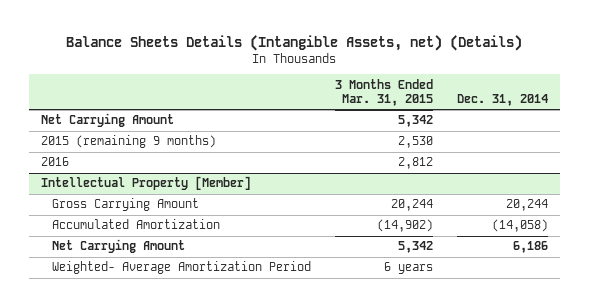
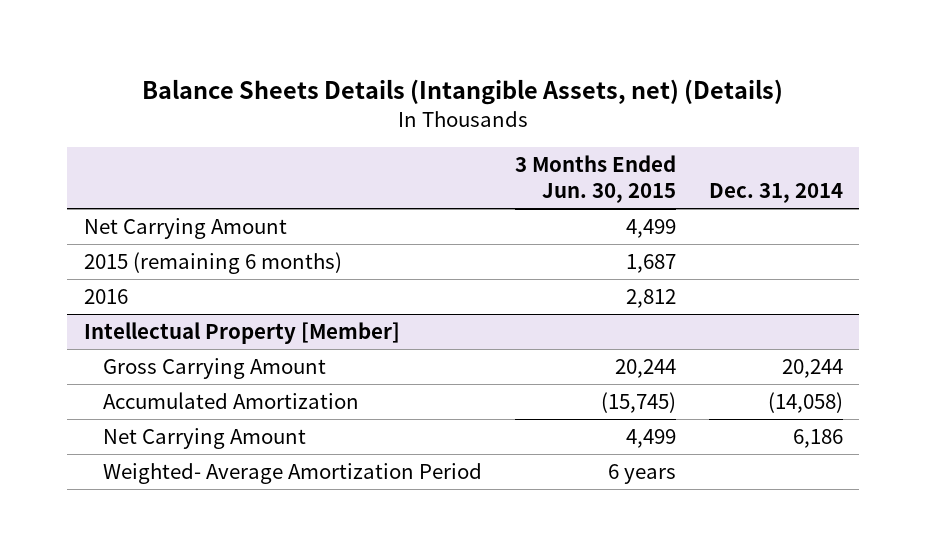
[335,78,434,107] 3 Months Ended Mar. 31, 2015 -> none
none -> [514,155,676,203] 3 Months Ended Jun. 30, 2015
[40,135,216,149] 2015 (remaining 9 months) -> [83,252,342,275] 2015 (remaining 6 months)

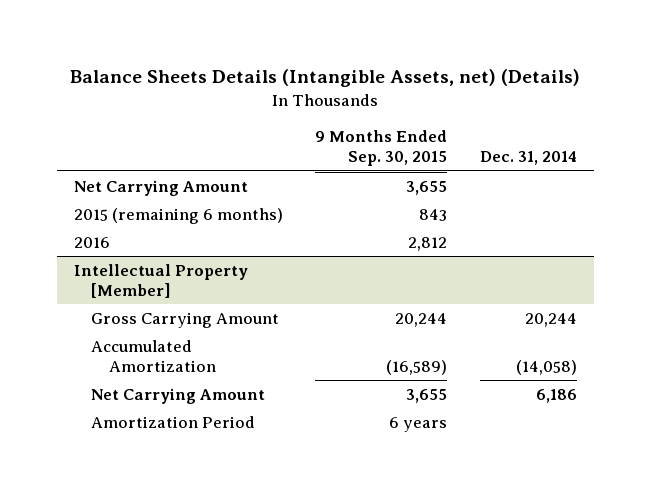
[514,155,676,203] 3 Months Ended Jun. 30, 2015 -> none
none -> [315,130,448,167] 9 Months Ended Sep. 30, 2015
[102,463,482,485] Weighted- Average Amortization Period -> [91,415,256,428] Amortization Period

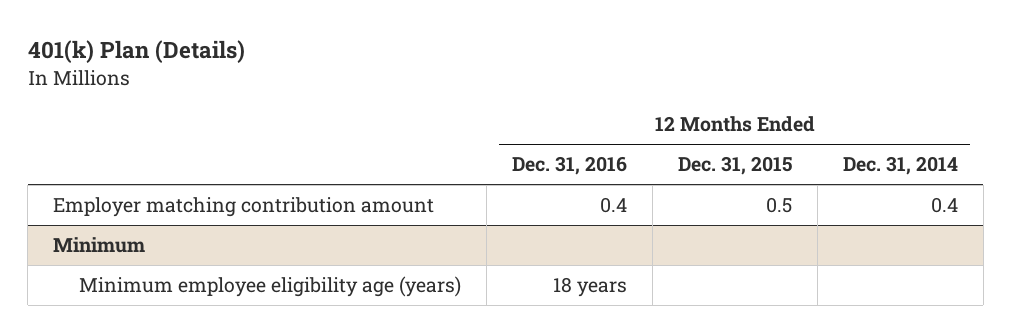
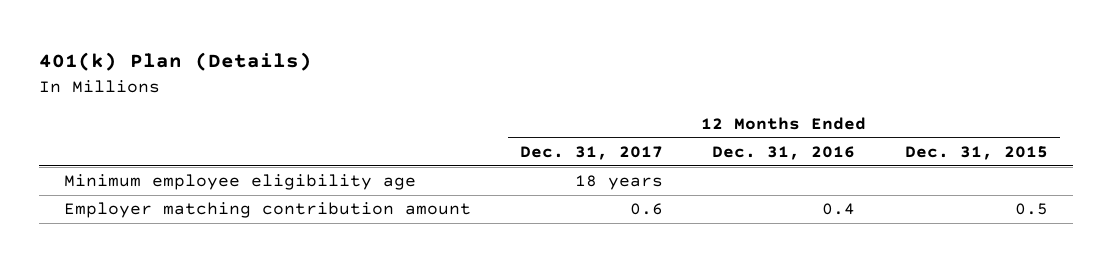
[842,156,958,176] Dec. 31, 2014 -> none
none -> [519,146,663,161] Dec. 31, 2017
none -> [63,174,416,191] Minimum employee eligibility age
[53,237,146,254] Minimum -> none
[79,276,462,298] Minimum employee eligibility age (years) -> none

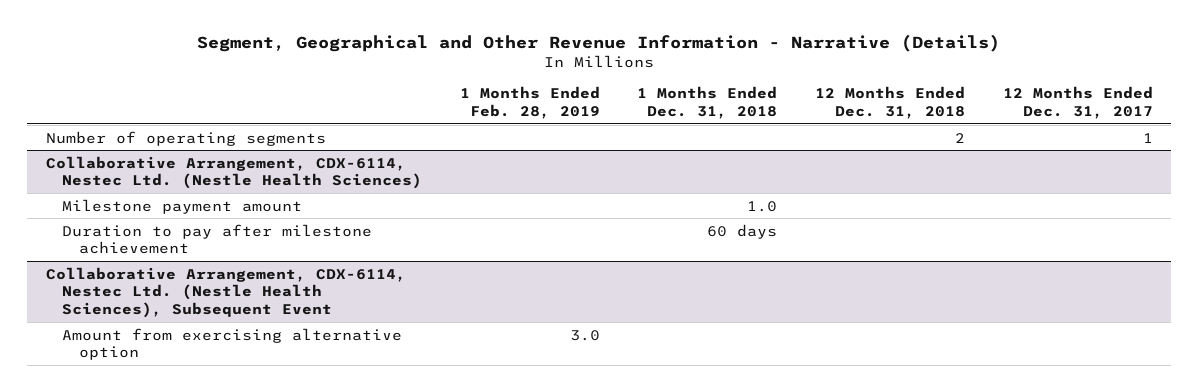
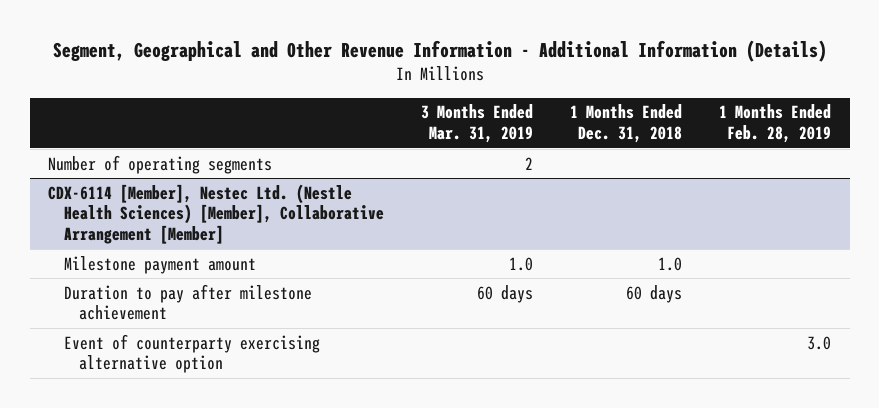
[197,34,1001,53] Segment, Geographical and Other Revenue Information - Narrative (Details) -> [52,39,827,62] Segment, Geographical and Other Revenue Information - Additional Information (Details)
[814,86,965,119] 12 Months Ended Dec. 31, 2018 -> none
[1002,86,1153,119] 12 Months Ended Dec. 31, 2017 -> none
none -> [420,104,533,143] 3 Months Ended Mar. 31, 2019
[45,155,423,190] Collaborative Arrangement, CDX-6114, Nestec Ltd. (Nestle Health Sciences) -> [48,183,384,245] CDX-6114 [Member], Nestec Ltd. (Nestle Health Sciences) [Member], Collaborative Arrangement [Member]
[45,266,406,319] Collaborative Arrangement, CDX-6114, Nestec Ltd. (Nestle Health Sciences), Subsequent Event -> none
[62,327,403,361] Amount from exercising alternative option -> none
none -> [63,333,320,374] Event of counterparty exercising alternative option

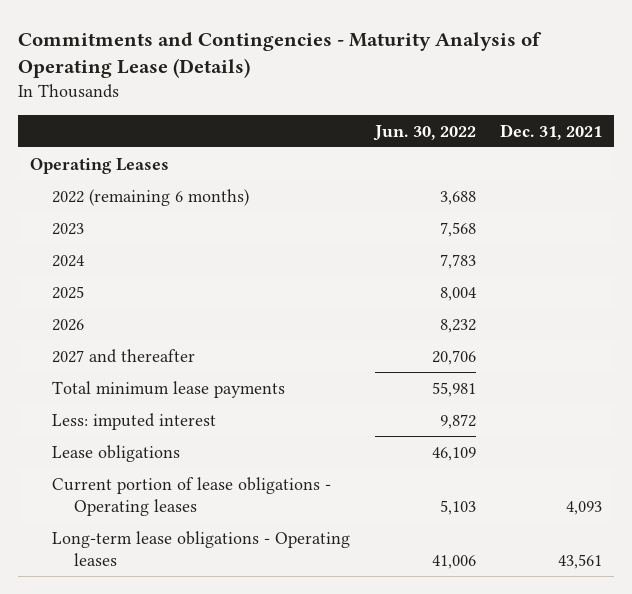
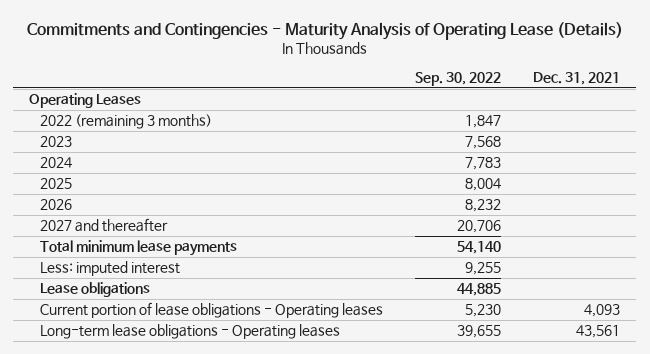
[372,124,476,141] Jun. 30, 2022 -> none
none -> [414,72,501,87] Sep. 30, 2022
[52,188,250,206] 2022 (remaining 6 months) -> [39,114,212,130] 2022 (remaining 3 months)

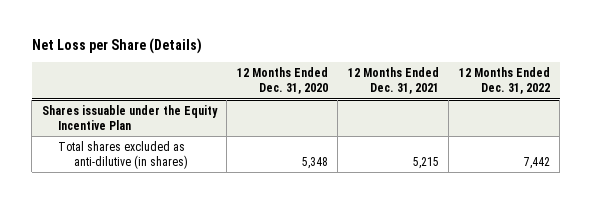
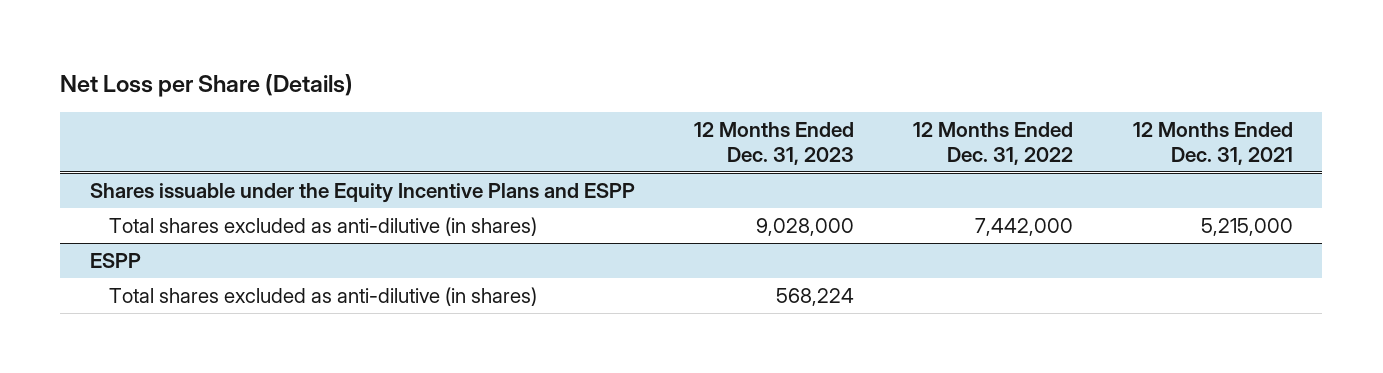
[236,67,328,95] 12 Months Ended Dec. 31, 2020 -> none
none -> [694,122,855,165] 12 Months Ended Dec. 31, 2023
[41,104,218,130] Shares issuable under the Equity Incentive Plan -> [89,182,635,203] Shares issuable under the Equity Incentive Plans and ESPP
[412,156,439,169] 5,215 -> [1200,217,1293,236] 5,215,000
[523,156,550,169] 7,442 -> [975,217,1074,236] 7,442,000
none -> [89,252,141,268] ESPP
none -> [109,286,538,306] Total shares excluded as anti-dilutive (in shares)

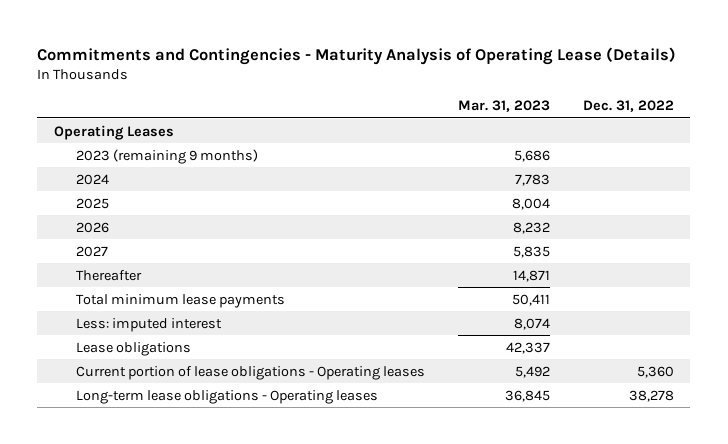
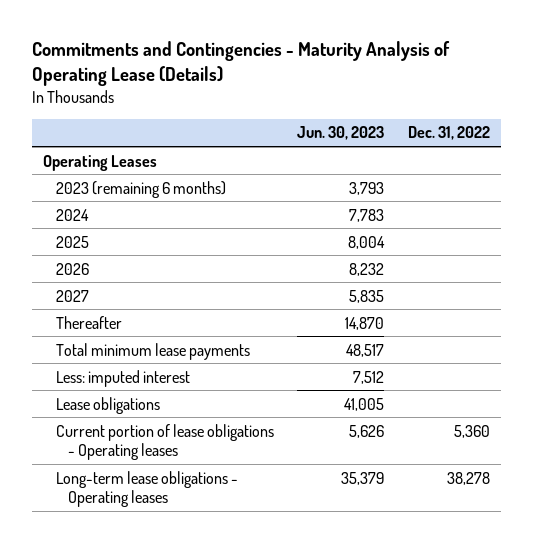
[457,100,550,113] Mar. 31, 2023 -> none
none -> [297,126,385,141] Jun. 30, 2023
[75,148,258,164] 2023 (remaining 9 months) -> [55,180,226,198] 2023 (remaining 6 months)

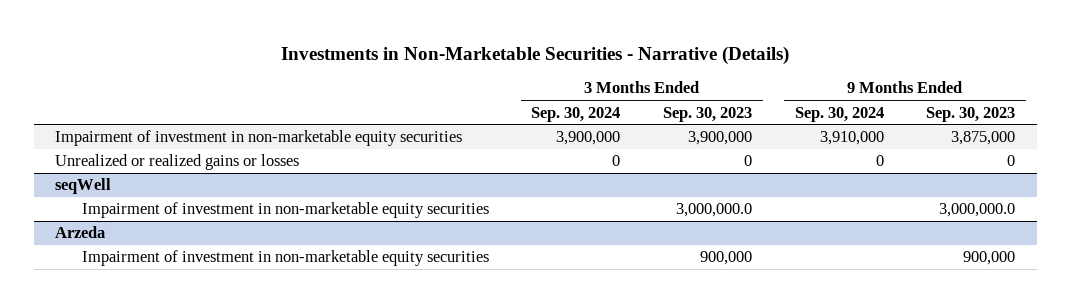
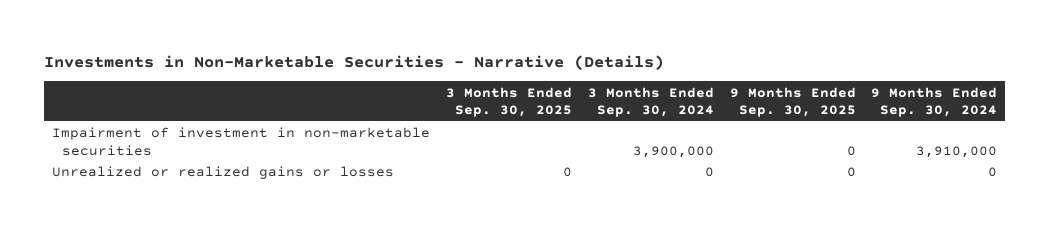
[662,106,752,122] Sep. 30, 2023 -> none
[926,106,1016,122] Sep. 30, 2023 -> none
none -> [445,86,572,118] 3 Months Ended Sep. 30, 2025
none -> [729,86,856,118] 9 Months Ended Sep. 30, 2025
[55,130,463,147] Impairment of investment in non-marketable equity securities -> [51,127,430,156] Impairment of investment in non-marketable securities
[55,178,112,195] seqWell -> none
[81,202,489,219] Impairment of investment in non-marketable equity securities -> none
[55,226,106,239] Arzeda -> none
[81,250,489,267] Impairment of investment in non-marketable equity securities -> none

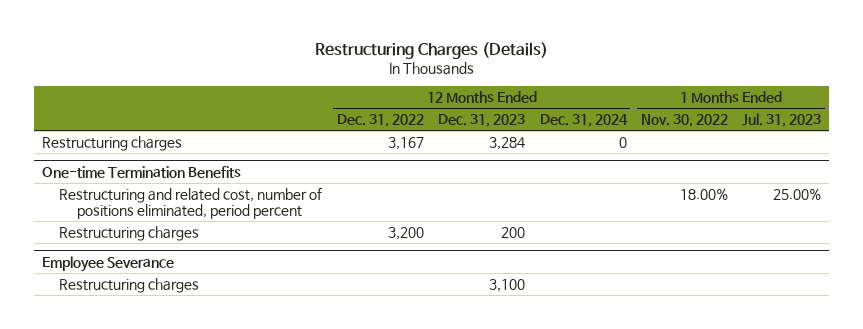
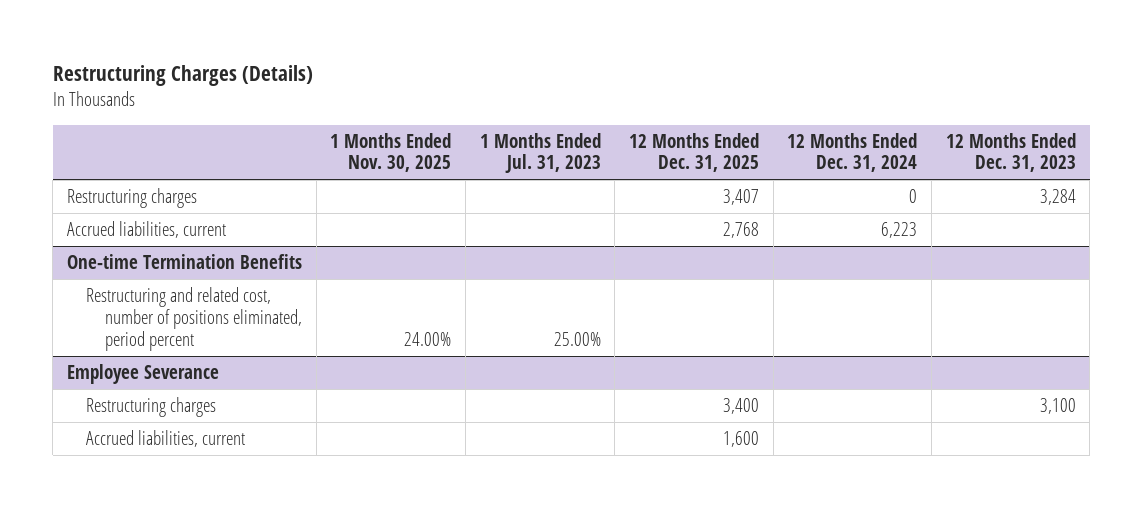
[336,114,424,128] Dec. 31, 2022 -> none
[641,114,729,128] Nov. 30, 2022 -> none
none -> [330,132,452,173] 1 Months Ended Nov. 30, 2025
none -> [628,132,759,173] 12 Months Ended Dec. 31, 2025
none -> [66,221,226,239] Accrued liabilities, current
[59,225,200,241] Restructuring charges -> none
none -> [86,430,246,448] Accrued liabilities, current

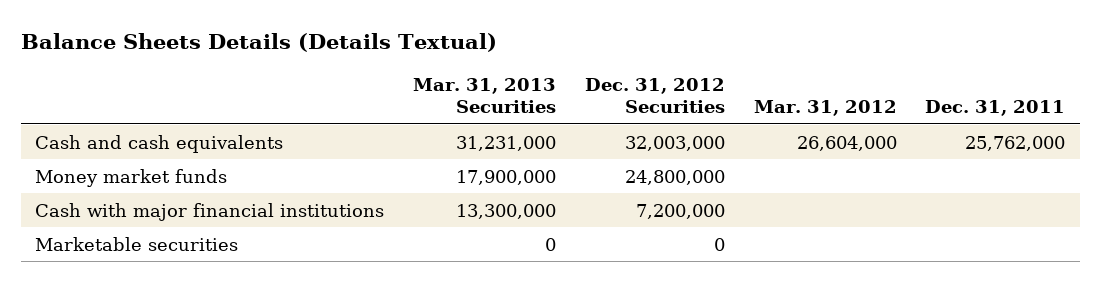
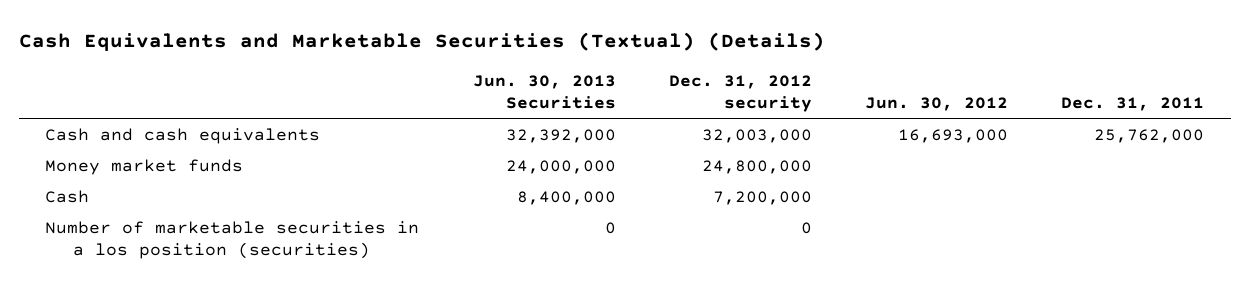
[21,32,498,52] Balance Sheets Details (Details Textual) -> [18,32,825,52] Cash Equivalents and Marketable Securities (Textual) (Details)
[413,77,557,114] Mar. 31, 2013 Securities -> none
[584,77,725,114] Dec. 31, 2012 Securities -> none
[753,100,897,117] Mar. 31, 2012 -> none
none -> [472,75,616,109] Jun. 30, 2013 Securities
none -> [668,75,812,112] Dec. 31, 2012 security
none -> [864,96,1008,111] Jun. 30, 2012
[35,202,385,221] Cash with major financial institutions -> [45,190,90,204] Cash
[35,236,239,251] Marketable securities -> [45,221,420,259] Number of marketable securities in a los position (securities)

